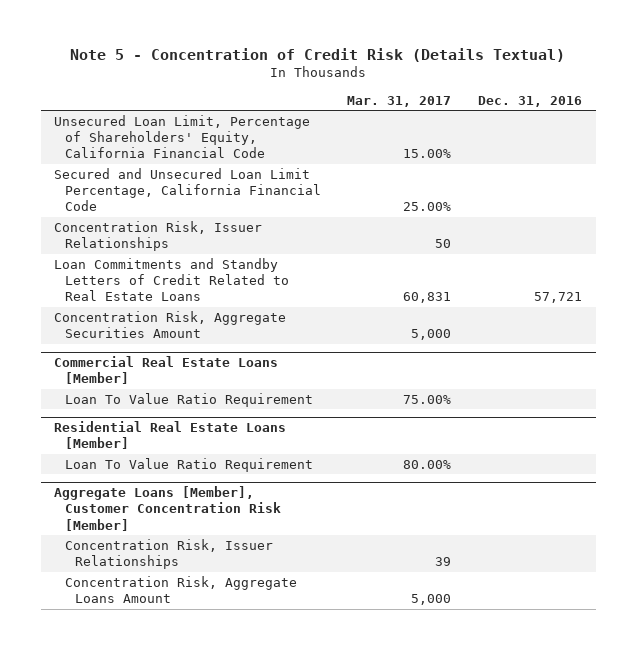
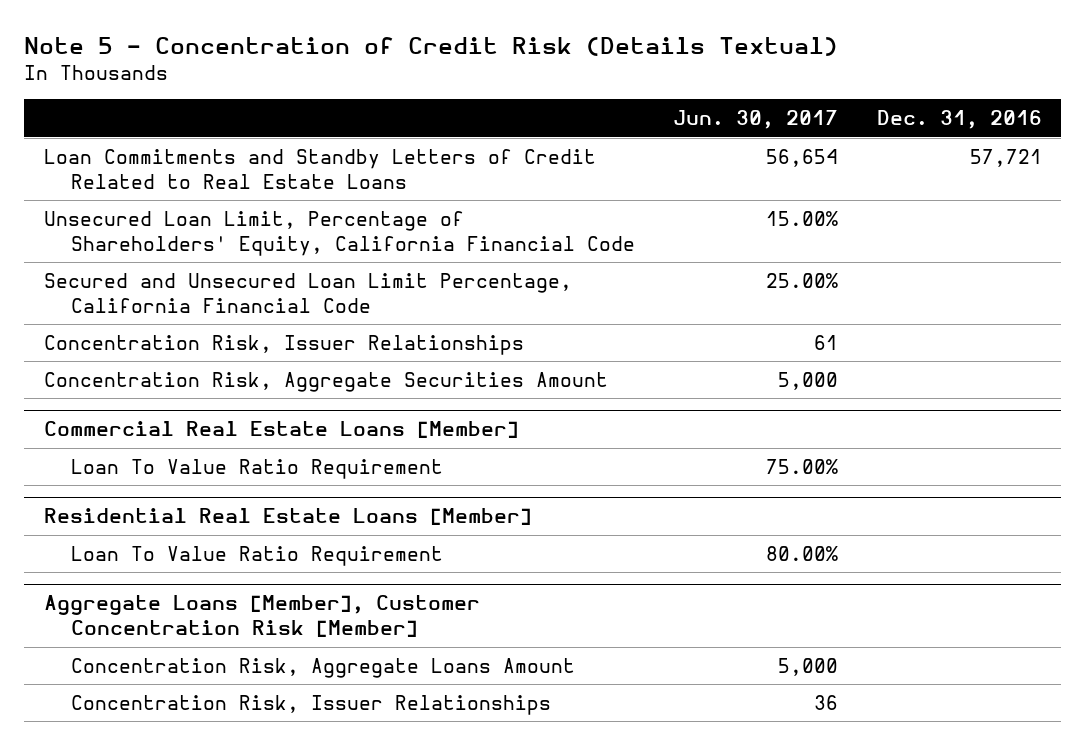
[347,95,452,107] Mar. 31, 2017 -> none
none -> [673,110,839,130] Jun. 30, 2017
[54,257,289,302] Loan Commitments and Standby Letters of Credit Related to Real Estate Loans -> [43,149,596,189] Loan Commitments and Standby Letters of Credit Related to Real Estate Loans
[64,538,273,570] Concentration Risk, Issuer Relationships -> [70,695,551,716] Concentration Risk, Issuer Relationships

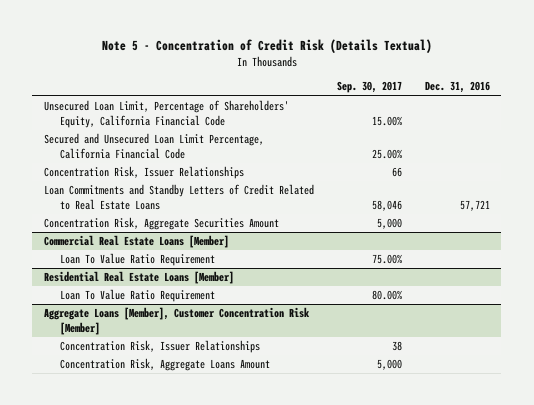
[673,110,839,130] Jun. 30, 2017 -> none
none -> [336,81,402,94] Sep. 30, 2017
[43,149,596,189] Loan Commitments and Standby Letters of Credit Related to Real Estate Loans -> [43,184,314,210] Loan Commitments and Standby Letters of Credit Related to Real Estate Loans
[70,658,575,679] Concentration Risk, Aggregate Loans Amount -> [60,358,271,372] Concentration Risk, Aggregate Loans Amount

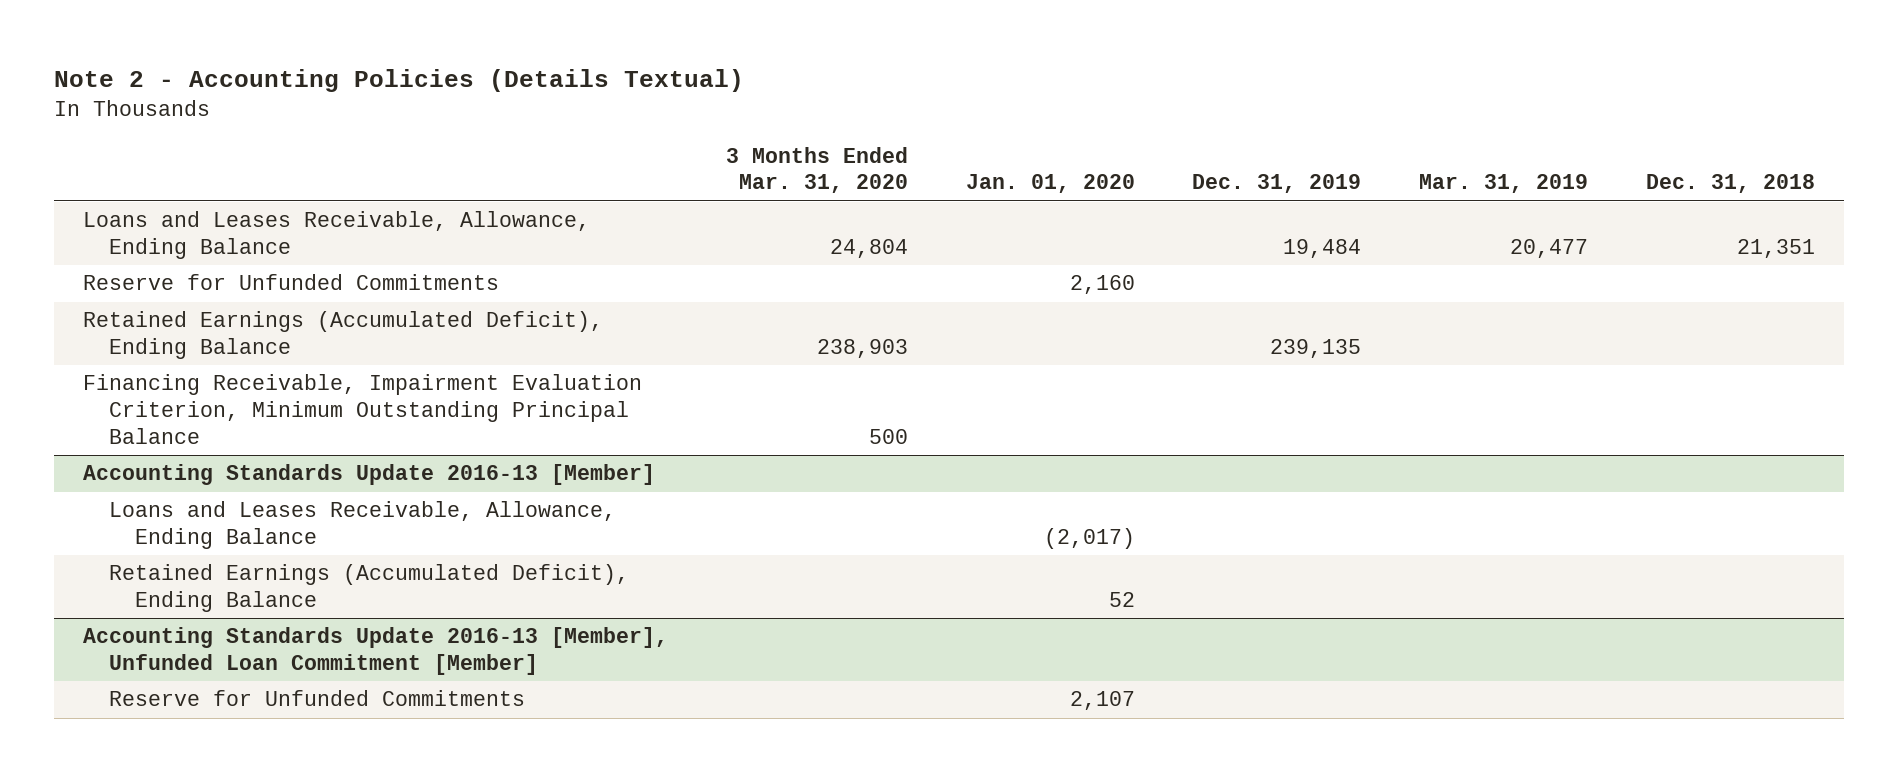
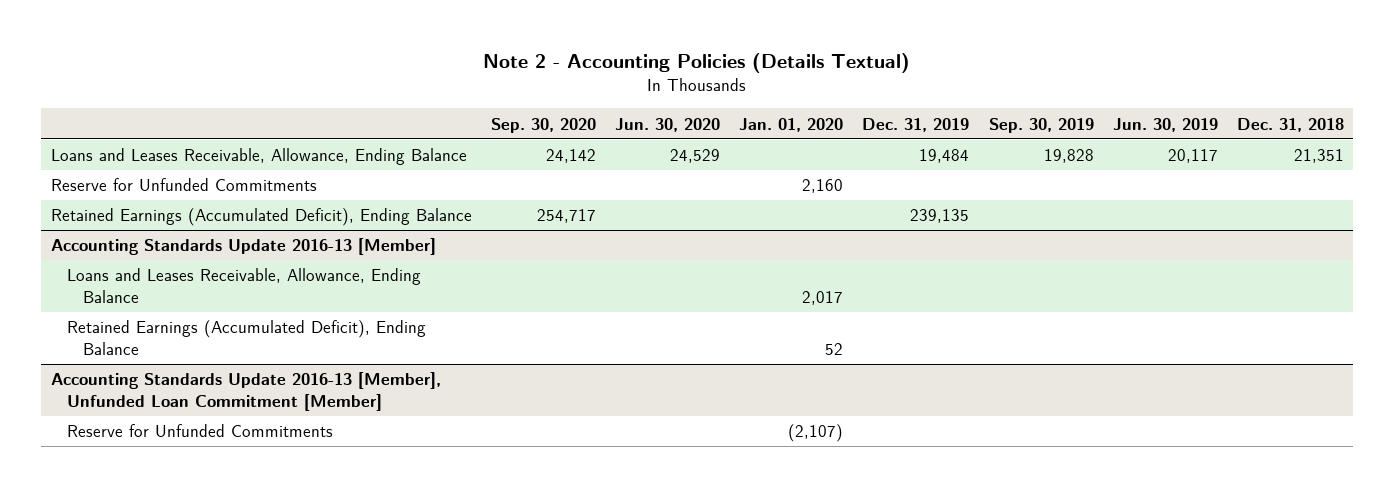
[725,146,908,194] 3 Months Ended Mar. 31, 2020 -> none
[1419,174,1589,194] Mar. 31, 2019 -> none
none -> [490,117,596,133] Sep. 30, 2020
none -> [615,117,721,132] Jun. 30, 2020
none -> [988,117,1094,133] Sep. 30, 2019
none -> [1112,117,1218,132] Jun. 30, 2019
[83,374,643,444] Financing Receivable, Impairment Evaluation Criterion, Minimum Outstanding Principal Balance -> none
[1043,527,1135,549] (2,017) -> [802,290,844,305] 2,017
[1069,691,1135,711] 2,107 -> [788,424,844,443] (2,107)

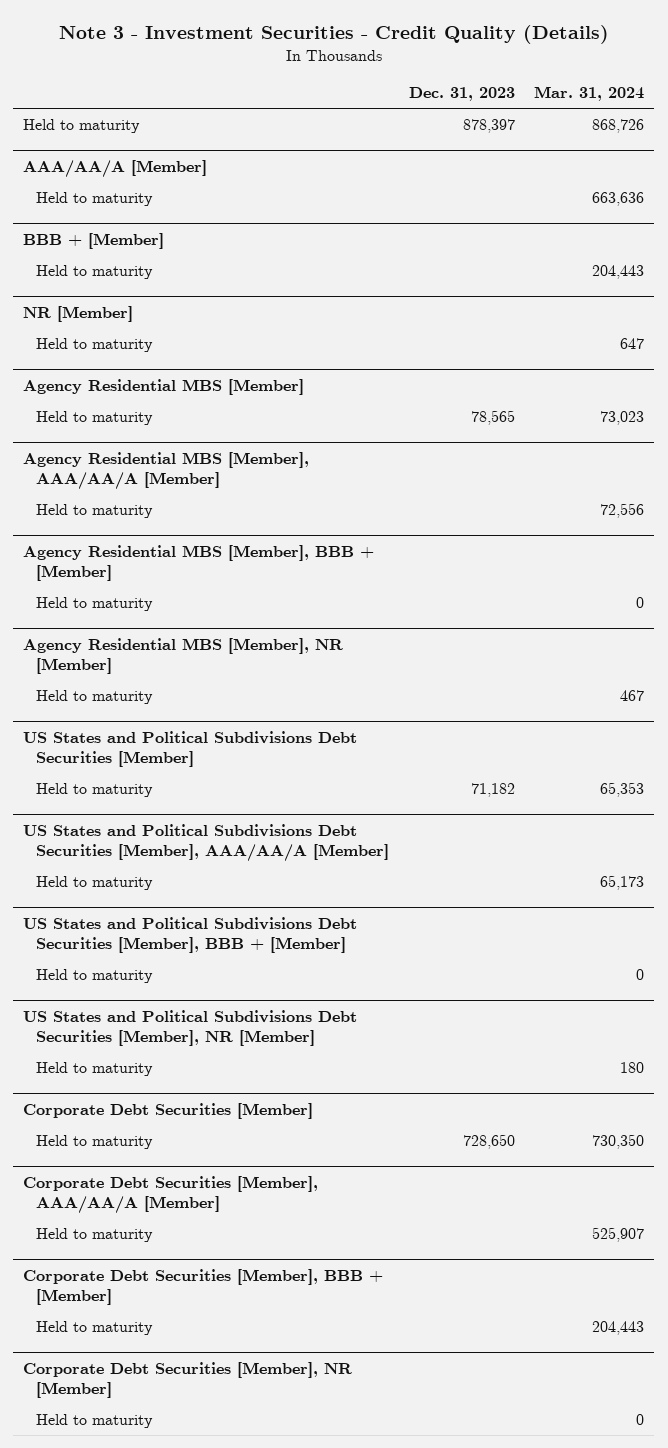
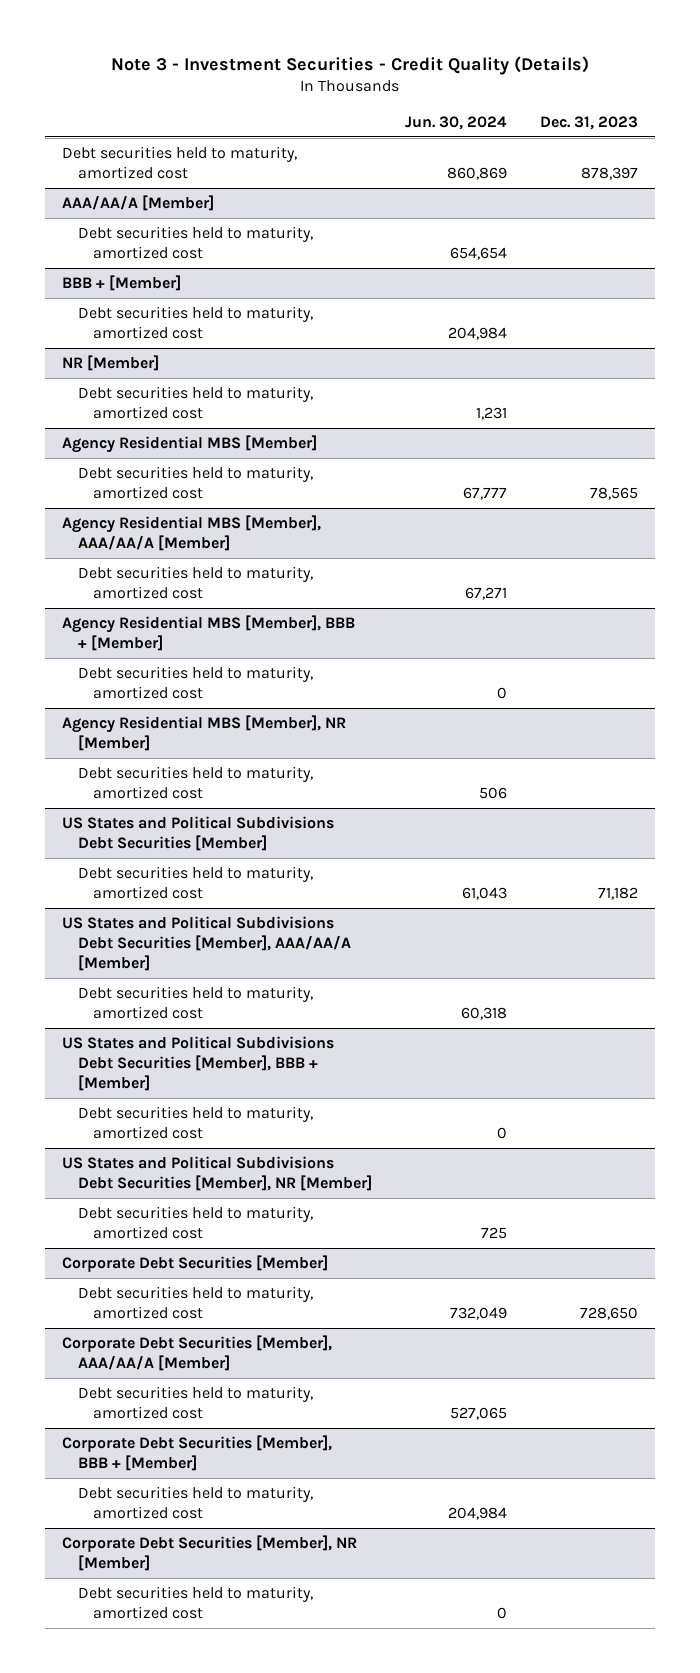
[534,86,645,102] Mar. 31, 2024 -> none
none -> [404,115,507,130] Jun. 30, 2024
[23,119,141,134] Held to maturity -> [61,145,297,179] Debt securities held to maturity, amortized cost
[36,192,154,207] Held to maturity -> [77,225,313,259] Debt securities held to maturity, amortized cost
[36,265,154,280] Held to maturity -> [77,305,313,339] Debt securities held to maturity, amortized cost
[36,338,154,353] Held to maturity -> [77,385,313,419] Debt securities held to maturity, amortized cost
[36,411,154,426] Held to maturity -> [77,465,313,499] Debt securities held to maturity, amortized cost
[36,504,154,519] Held to maturity -> [77,565,313,599] Debt securities held to maturity, amortized cost
[36,597,154,612] Held to maturity -> [77,665,313,699] Debt securities held to maturity, amortized cost
[36,690,154,705] Held to maturity -> [77,765,313,799] Debt securities held to maturity, amortized cost
[36,783,154,798] Held to maturity -> [77,865,313,899] Debt securities held to maturity, amortized cost
[36,876,154,891] Held to maturity -> [77,985,313,1019] Debt securities held to maturity, amortized cost
[36,969,154,984] Held to maturity -> [77,1105,313,1139] Debt securities held to maturity, amortized cost
[36,1062,154,1077] Held to maturity -> [77,1205,313,1239] Debt securities held to maturity, amortized cost
[36,1135,154,1150] Held to maturity -> [77,1285,313,1319] Debt securities held to maturity, amortized cost
[36,1228,154,1243] Held to maturity -> [77,1385,313,1419] Debt securities held to maturity, amortized cost
[36,1321,154,1336] Held to maturity -> [77,1485,313,1519] Debt securities held to maturity, amortized cost
[36,1414,154,1429] Held to maturity -> [77,1585,313,1619] Debt securities held to maturity, amortized cost

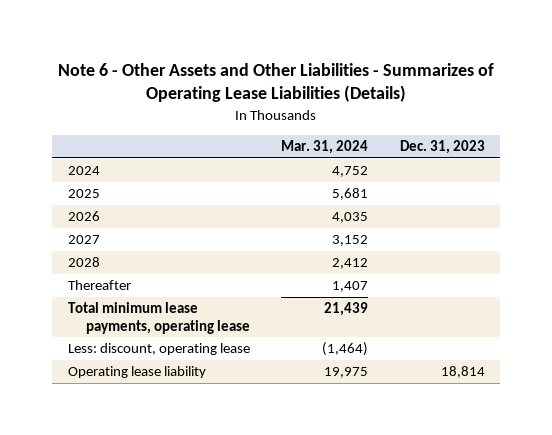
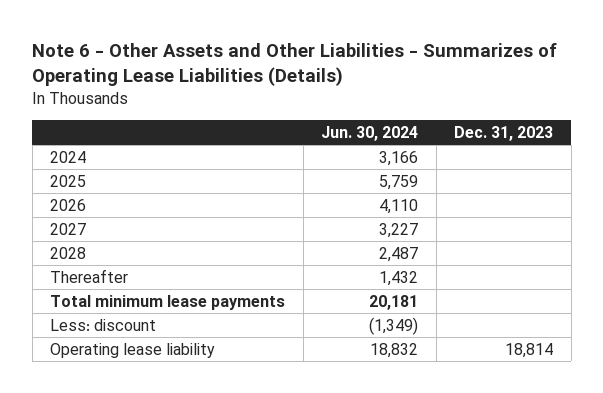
[281,140,369,155] Mar. 31, 2024 -> none
none -> [321,126,419,142] Jun. 30, 2024
[67,302,250,334] Total minimum lease payments, operating lease -> [50,294,286,310] Total minimum lease payments
[67,343,250,356] Less: discount, operating lease -> [50,318,157,331] Less: discount

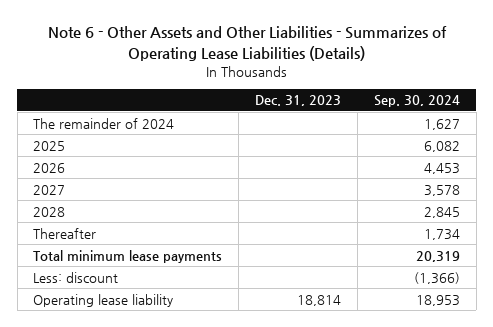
[321,126,419,142] Jun. 30, 2024 -> none
none -> [373,95,460,108] Sep. 30, 2024
[50,150,87,163] 2024 -> [33,117,175,129] The remainder of 2024

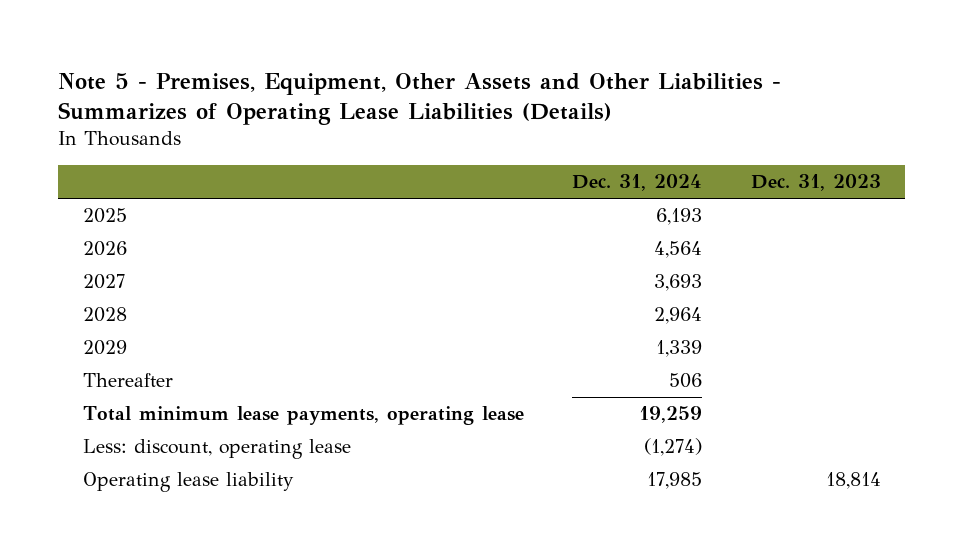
[47,26,447,61] Note 6 - Other Assets and Other Liabilities - Summarizes of Operating Lease Liabilities (Details) -> [58,72,782,125] Note 5 - Premises, Equipment, Other Assets and Other Liabilities - Summarizes of Operating Lease Liabilities (Details)
[373,95,460,108] Sep. 30, 2024 -> none
none -> [572,174,703,192] Dec. 31, 2024
[33,117,175,129] The remainder of 2024 -> none
none -> [82,340,127,356] 2029
[33,249,223,263] Total minimum lease payments -> [82,406,524,426] Total minimum lease payments, operating lease
[33,271,119,283] Less: discount -> [82,439,351,460] Less: discount, operating lease

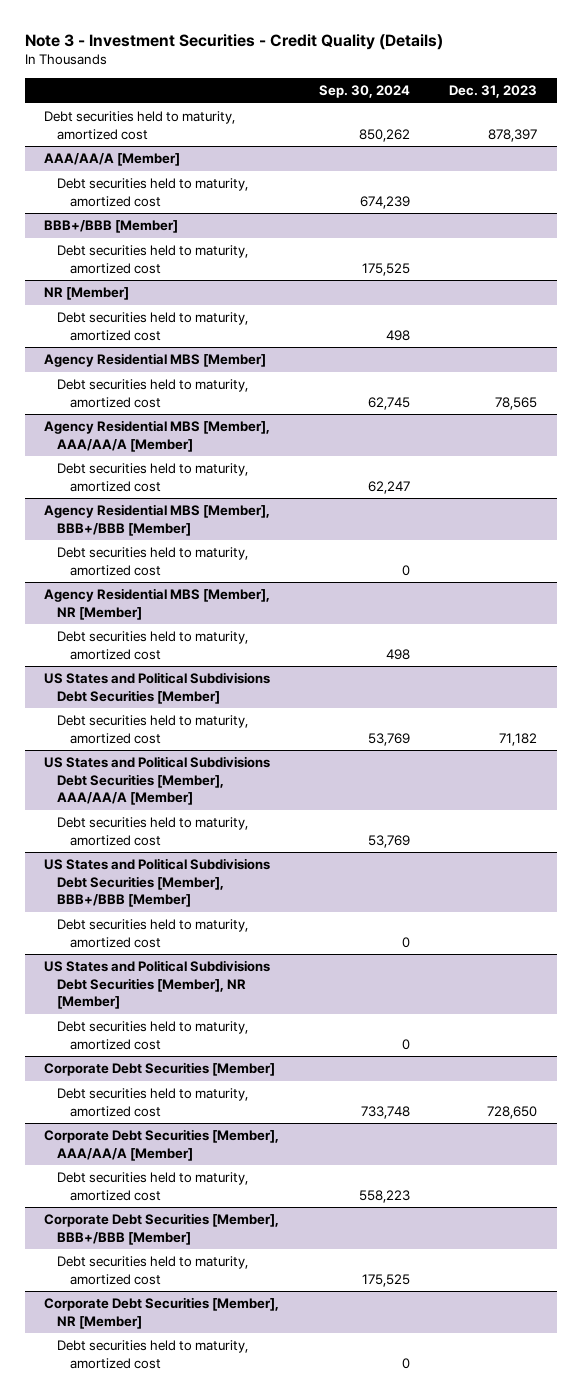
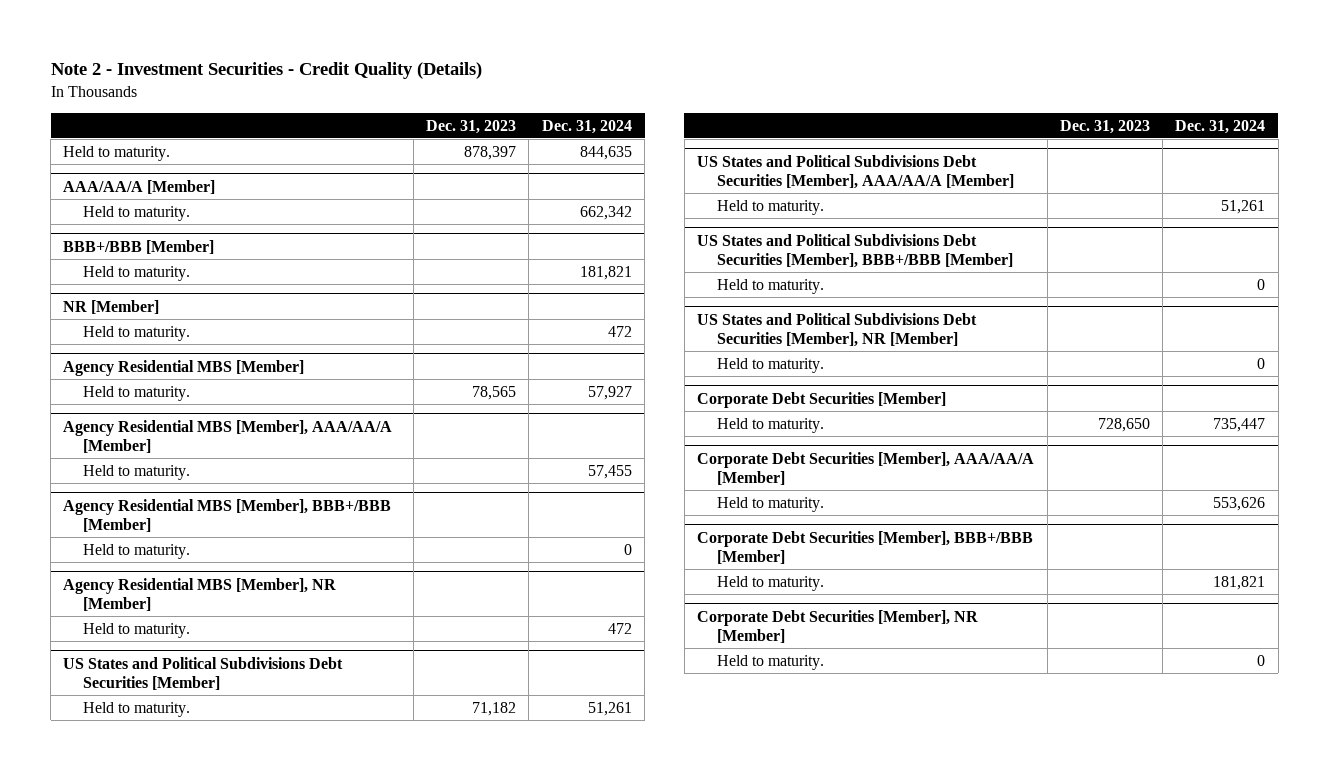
[24,33,443,50] Note 3 - Investment Securities - Credit Quality (Details) -> [50,62,482,80] Note 2 - Investment Securities - Credit Quality (Details)
[318,85,410,99] Sep. 30, 2024 -> none
none -> [541,119,632,134] Dec. 31, 2024
[44,111,236,140] Debt securities held to maturity, amortized cost -> [63,145,171,161] Held to maturity.
[56,178,248,207] Debt securities held to maturity, amortized cost -> [83,205,191,221] Held to maturity.
[56,245,248,274] Debt securities held to maturity, amortized cost -> [83,265,191,281] Held to maturity.
[56,312,248,341] Debt securities held to maturity, amortized cost -> [83,325,191,341] Held to maturity.
[56,379,248,408] Debt securities held to maturity, amortized cost -> [83,385,191,401] Held to maturity.
[56,463,248,492] Debt securities held to maturity, amortized cost -> [83,464,191,480] Held to maturity.
[56,547,248,576] Debt securities held to maturity, amortized cost -> [83,543,191,559] Held to maturity.
[56,631,248,660] Debt securities held to maturity, amortized cost -> [83,622,191,638] Held to maturity.
[56,715,248,744] Debt securities held to maturity, amortized cost -> [83,701,191,717] Held to maturity.
[56,817,248,846] Debt securities held to maturity, amortized cost -> [717,199,825,215] Held to maturity.
[56,919,248,948] Debt securities held to maturity, amortized cost -> [717,278,825,294] Held to maturity.
[56,1021,248,1050] Debt securities held to maturity, amortized cost -> [717,357,825,373] Held to maturity.
[56,1088,248,1117] Debt securities held to maturity, amortized cost -> [717,417,825,433] Held to maturity.
[56,1172,248,1201] Debt securities held to maturity, amortized cost -> [717,496,825,512] Held to maturity.
[56,1256,248,1285] Debt securities held to maturity, amortized cost -> [717,575,825,591] Held to maturity.
[56,1340,248,1369] Debt securities held to maturity, amortized cost -> [717,654,825,670] Held to maturity.

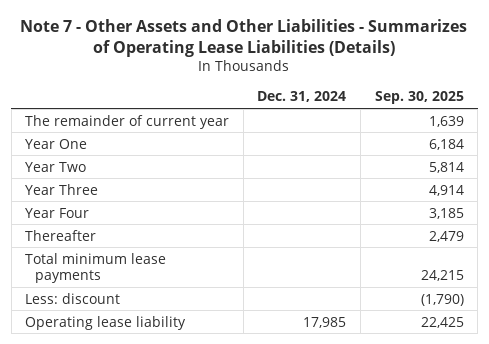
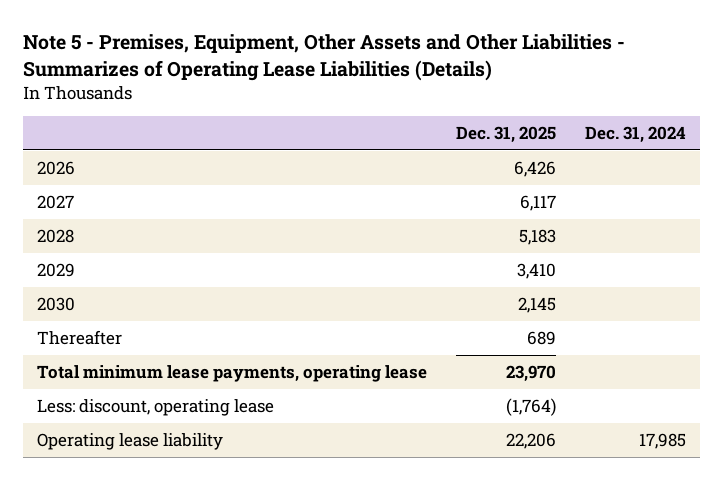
[20,18,468,57] Note 7 - Other Assets and Other Liabilities - Summarizes of Operating Lease Liabilities (Details) -> [22,34,625,81] Note 5 - Premises, Equipment, Other Assets and Other Liabilities - Summarizes of Operating Lease Liabilities (Details)
[374,91,464,105] Sep. 30, 2025 -> none
none -> [455,125,556,143] Dec. 31, 2025
[25,114,230,129] The remainder of current year -> none
[25,138,88,149] Year One -> [36,161,75,176] 2026
[25,161,87,172] Year Two -> [36,195,74,210] 2027
[25,183,99,195] Year Three -> [36,229,74,244] 2028
[25,207,90,218] Year Four -> [36,263,75,278] 2029
none -> [36,297,75,312] 2030
[25,252,167,284] Total minimum lease payments -> [36,365,427,383] Total minimum lease payments, operating lease
[25,292,121,304] Less: discount -> [36,399,274,417] Less: discount, operating lease

